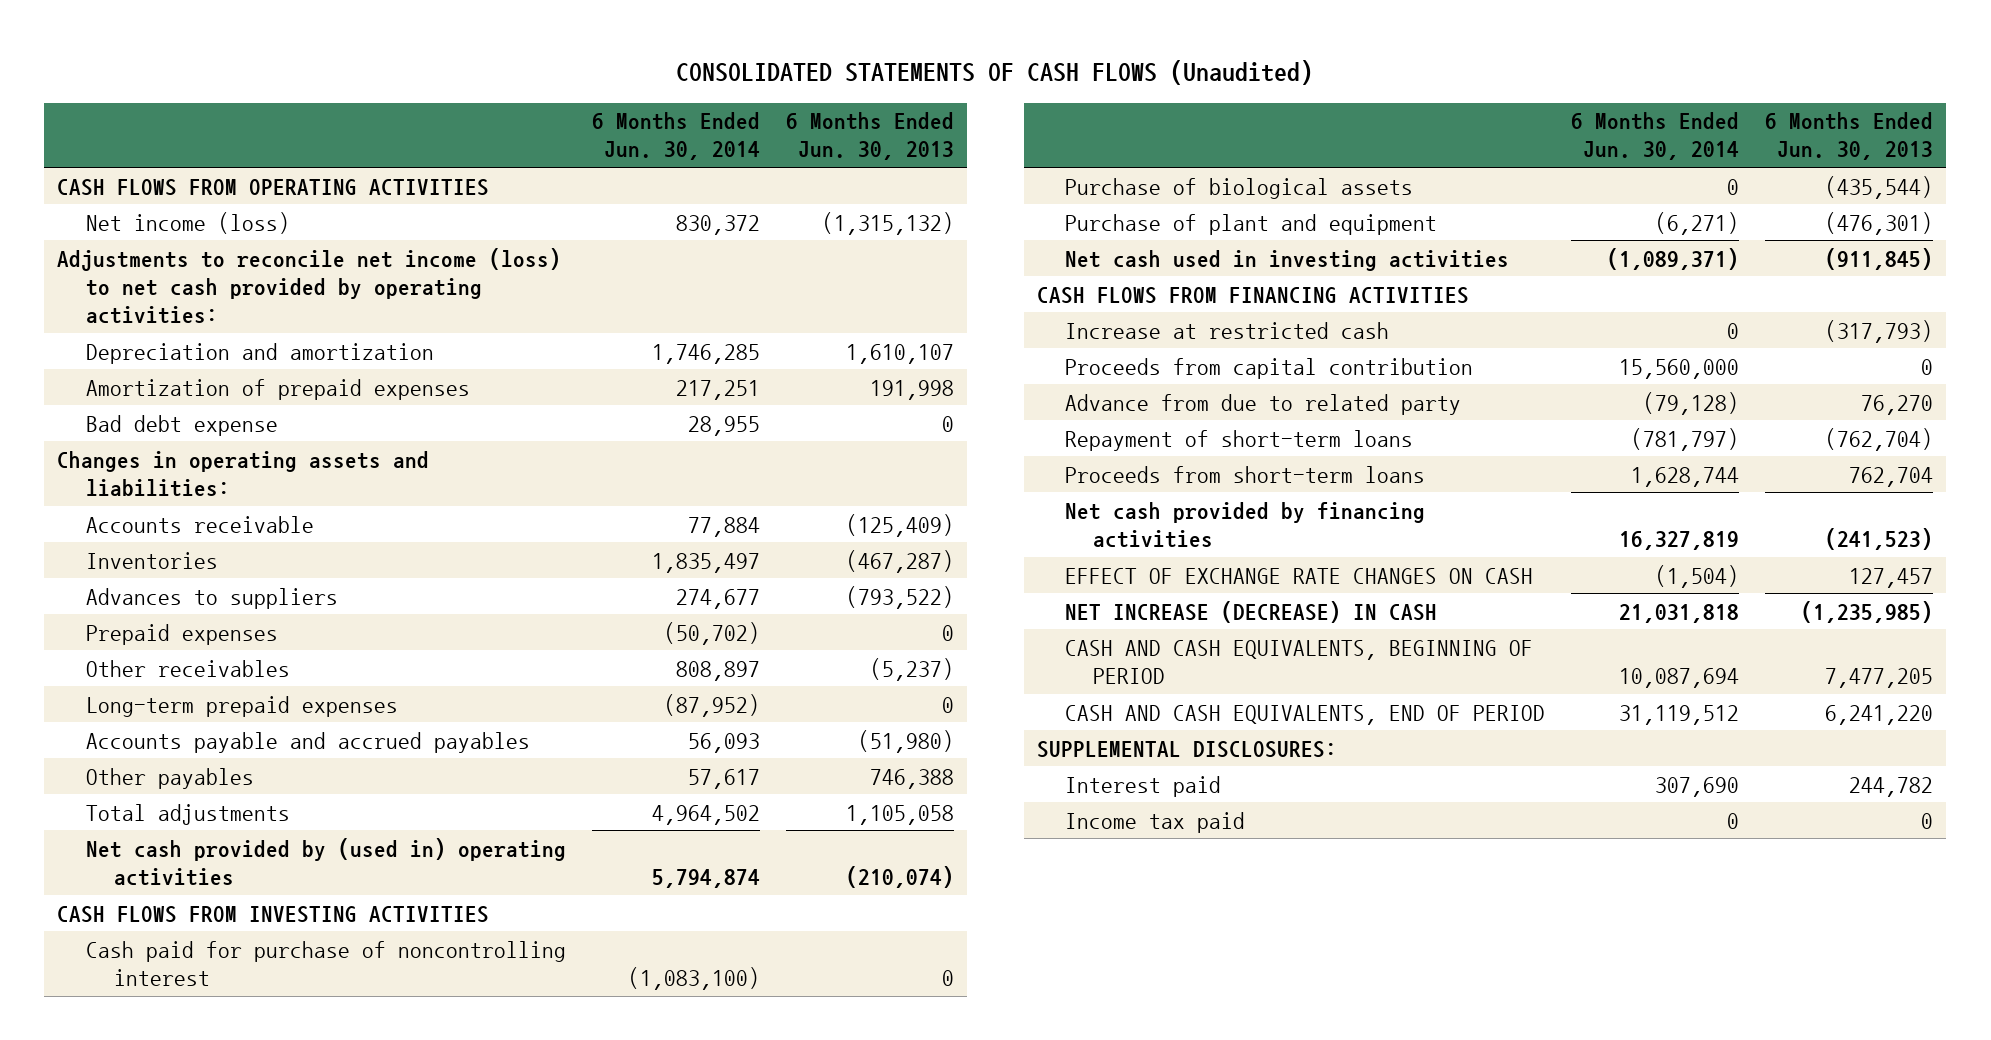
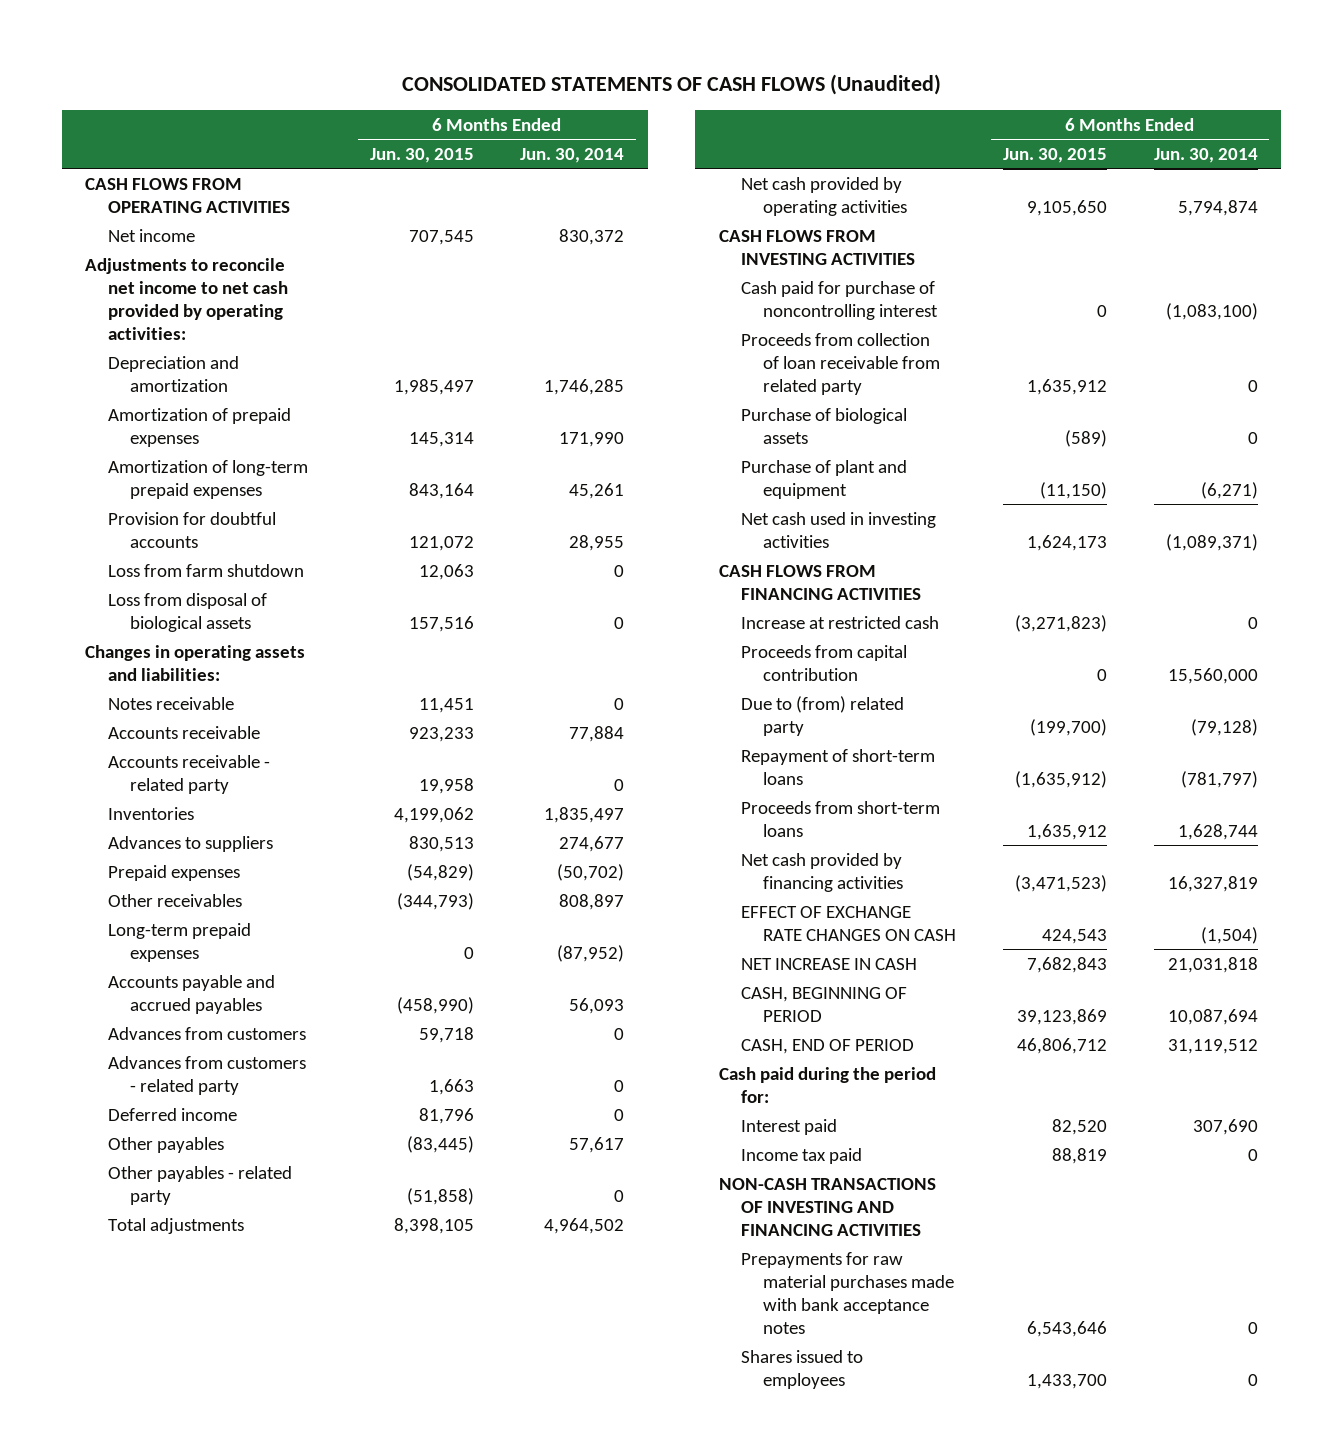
[785,112,954,161] 6 Months Ended Jun. 30, 2013 -> none
none -> [369,147,474,163] Jun. 30, 2015
[85,211,290,234] Net income (loss) -> [107,228,195,242] Net income
[57,247,562,324] Adjustments to reconcile net income (loss) to net cash provided by operating activities: -> [85,257,288,341] Adjustments to reconcile net income to net cash provided by operating activities:
[675,379,760,400] 217,251 -> [559,431,625,447] 171,990
none -> [107,459,308,499] Amortization of long-term prepaid expenses
[85,414,278,436] Bad debt expense -> [107,511,276,548] Provision for doubtful accounts
none -> [107,563,304,577] Loss from farm shutdown
none -> [107,592,267,632] Loss from disposal of biological assets
none -> [107,696,234,710] Notes receivable
none -> [107,754,270,794] Accounts receivable - related party
none -> [107,1026,306,1040] Advances from customers
none -> [107,1055,306,1095] Advances from customers - related party
none -> [107,1107,237,1121] Deferred income
none -> [107,1165,292,1205] Other payables - related party
[85,837,566,886] Net cash provided by (used in) operating activities -> [740,176,907,216] Net cash provided by operating activities
none -> [740,332,940,395] Proceeds from collection of loan receivable from related party
[1065,393,1462,415] Advance from due to related party -> [740,695,904,736] Due to (from) related party
[1036,740,1337,758] SUPPLEMENTAL DISCLOSURES: -> none
[1065,600,1438,623] NET INCREASE (DECREASE) IN CASH -> [740,957,917,970] NET INCREASE IN CASH
[1065,639,1534,684] CASH AND CASH EQUIVALENTS, BEGINNING OF PERIOD -> [740,986,907,1022] CASH, BEGINNING OF PERIOD
[1065,704,1546,725] CASH AND CASH EQUIVALENTS, END OF PERIOD -> [740,1038,914,1054] CASH, END OF PERIOD
none -> [718,1066,936,1103] Cash paid during the period for:
none -> [718,1177,936,1236] NON-CASH TRANSACTIONS OF INVESTING AND FINANCING ACTIVITIES
none -> [740,1251,954,1335] Prepayments for raw material purchases made with bank acceptance notes
none -> [740,1349,863,1389] Shares issued to employees

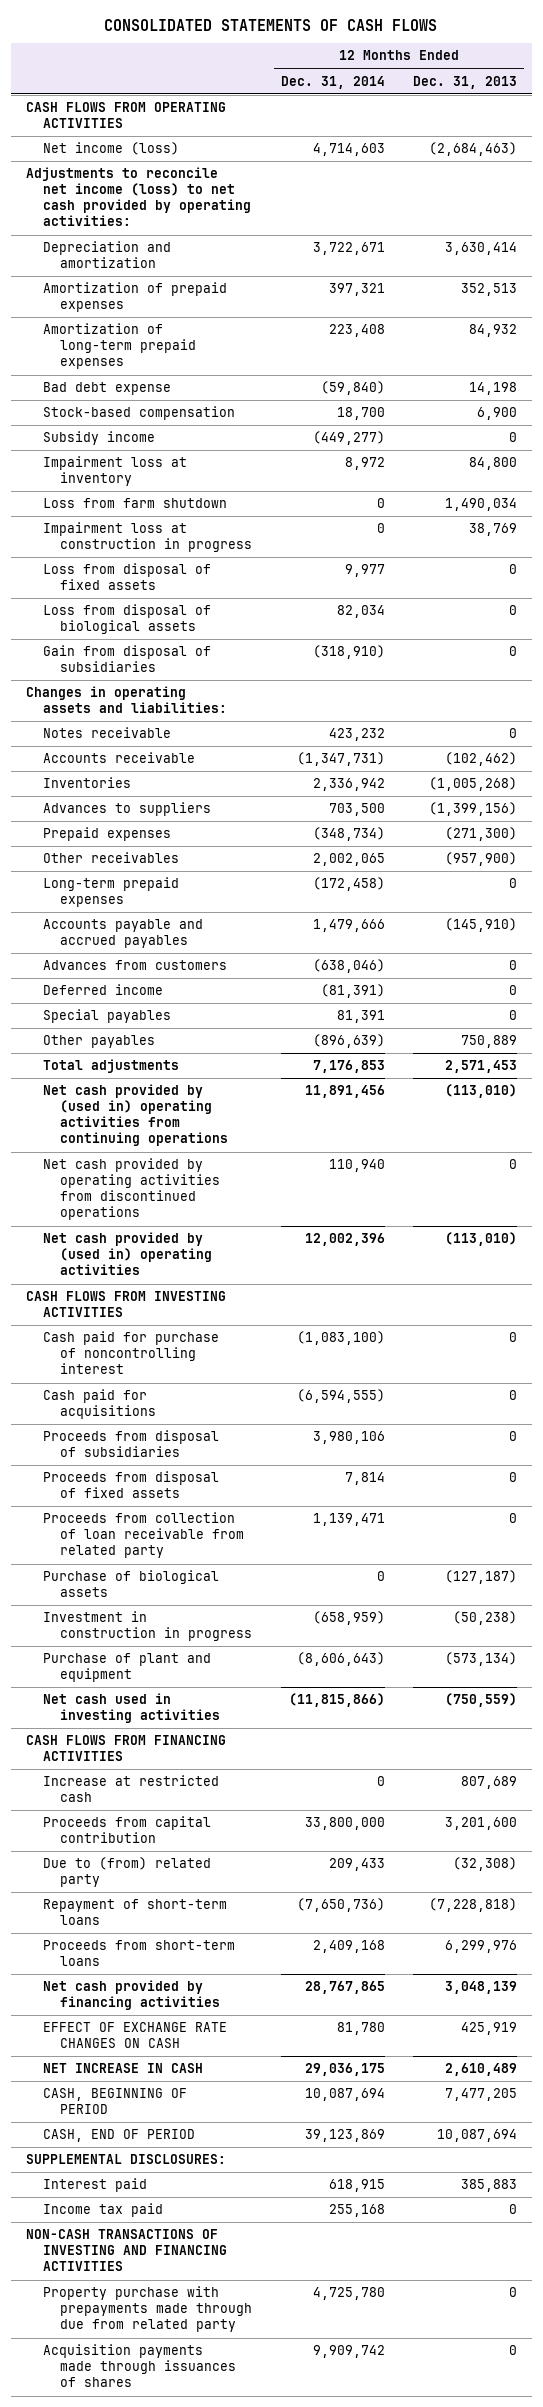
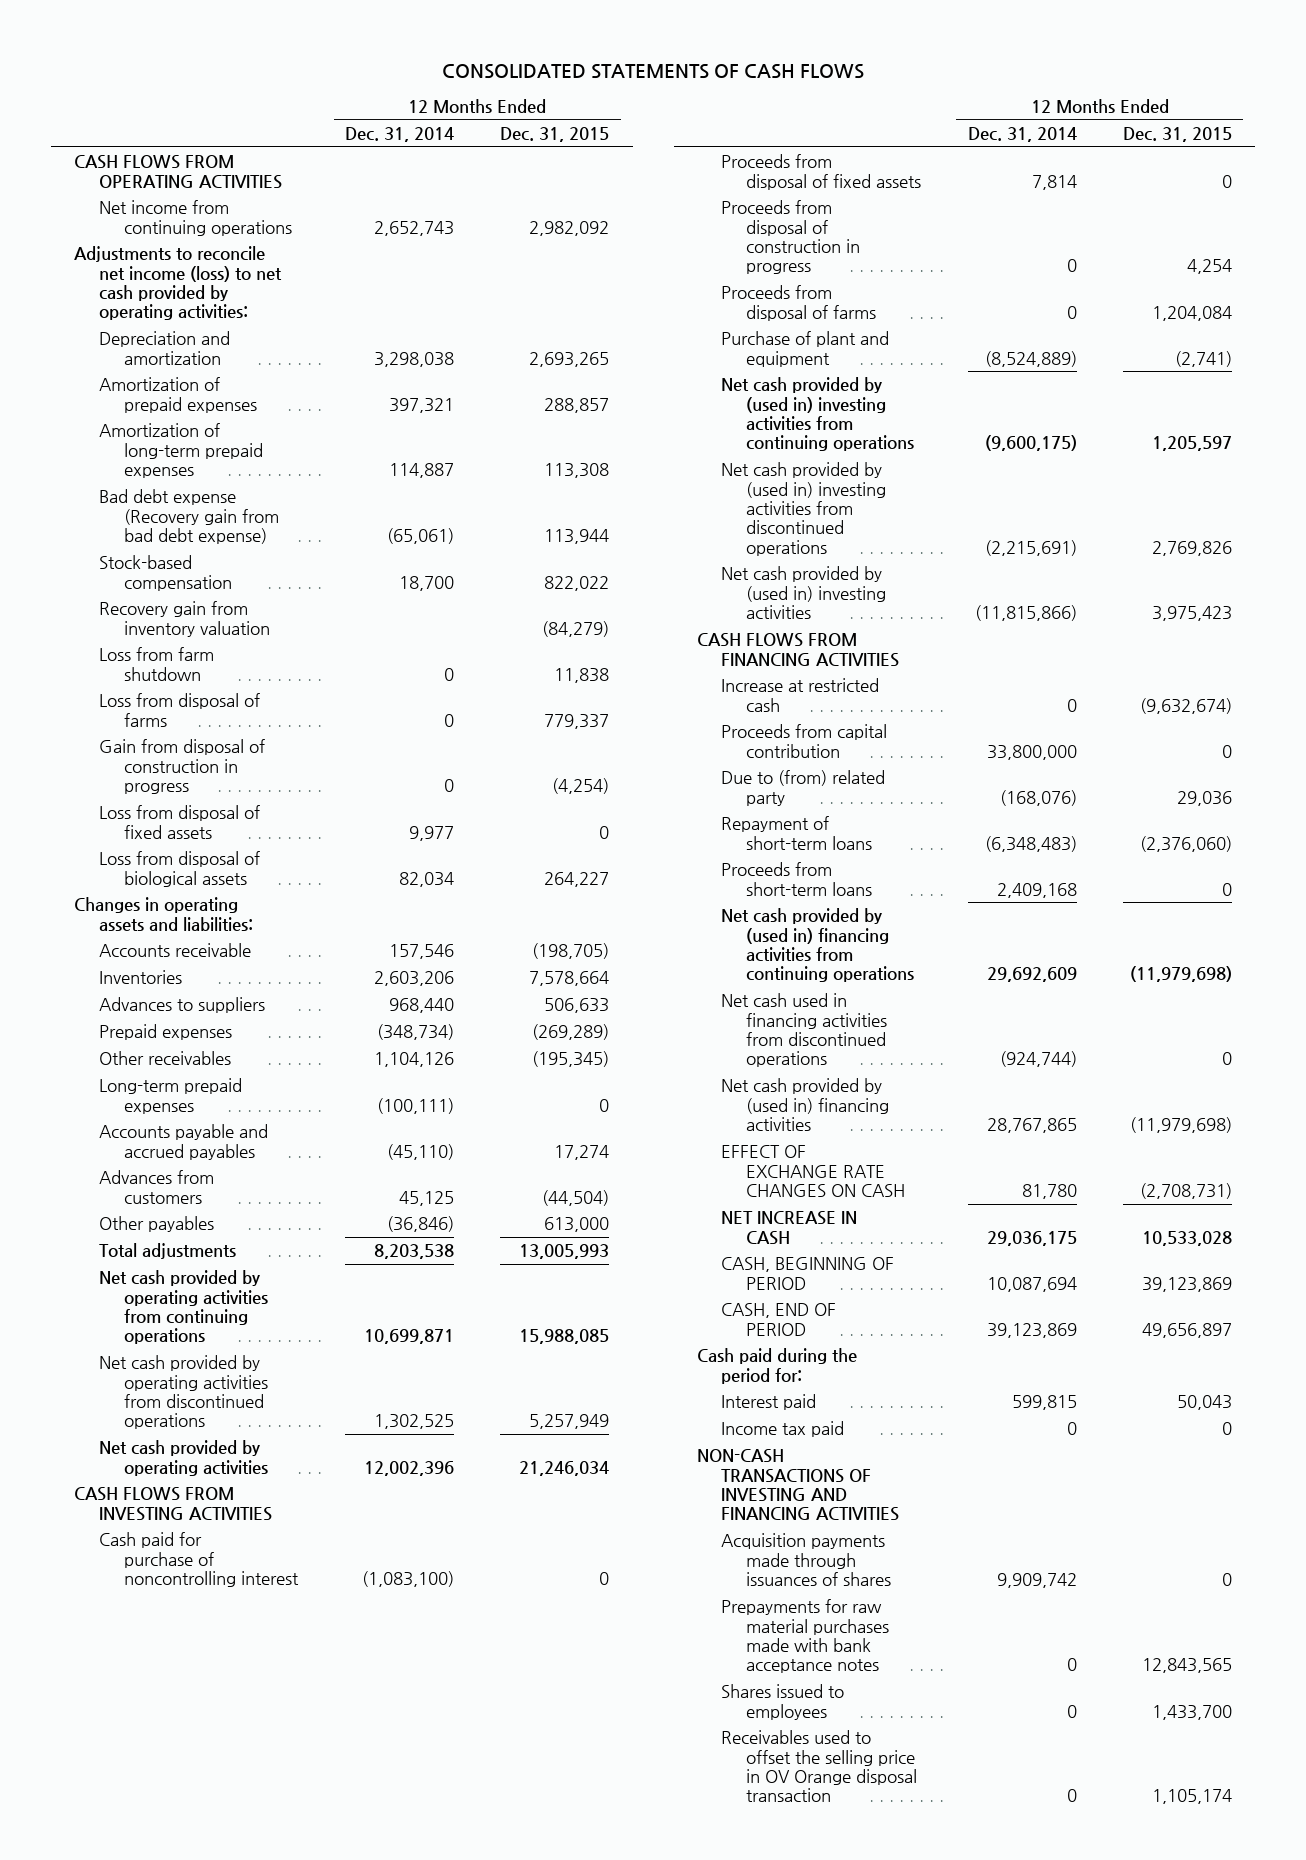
[413,75,518,89] Dec. 31, 2013 -> none
none -> [500,127,610,143] Dec. 31, 2015
[42,142,179,156] Net income (loss) -> none
none -> [99,200,293,236] Net income from continuing operations
[312,242,385,256] 3,722,671 -> [374,351,455,367] 3,298,038
[328,324,385,338] 223,408 -> [389,462,455,478] 114,887
[42,382,171,396] Bad debt expense -> [99,489,280,544] Bad debt expense (Recovery gain from bad debt expense)
[320,381,385,396] (59,840) -> [387,527,455,544] (65,061)
[42,431,155,446] Subsidy income -> none
[42,456,187,487] Impairment loss at inventory -> none
none -> [99,601,271,637] Recovery gain from inventory valuation
none -> [99,693,261,727] Loss from disposal of farms
[42,522,253,553] Impairment loss at construction in progress -> [99,739,266,794] Gain from disposal of construction in progress
[42,645,211,673] Gain from disposal of subsidiaries -> none
[42,727,171,739] Notes receivable -> none
[296,752,385,767] (1,347,731) -> [389,944,455,960] 157,546
[312,778,385,792] 2,336,942 -> [374,971,455,987] 2,603,206
[328,803,385,817] 703,500 -> [389,998,455,1014] 968,440
[42,984,163,996] Deferred income -> none
[42,1009,171,1024] Special payables -> none
[312,853,385,867] 2,002,065 -> [374,1052,455,1068] 1,104,126
[312,877,385,892] (172,458) -> [377,1097,455,1114] (100,111)
[312,919,385,933] 1,479,666 -> [387,1143,455,1160] (45,110)
[312,959,385,974] (638,046) -> [399,1190,455,1206] 45,125
[312,1034,385,1049] (896,639) -> [387,1216,455,1233] (36,846)
[312,1060,385,1074] 7,176,853 -> [374,1244,455,1260] 8,203,538
[42,1084,229,1147] Net cash provided by (used in) operating activities from continuing operations -> [99,1270,269,1345] Net cash provided by operating activities from continuing operations
[304,1085,385,1099] 11,891,456 -> [364,1329,455,1345] 10,699,871
[328,1159,385,1173] 110,940 -> [374,1414,455,1430] 1,302,525
[42,1232,213,1276] Net cash provided by (used in) operating activities -> [99,1440,269,1476] Net cash provided by operating activities
[42,1389,157,1420] Cash paid for acquisitions -> none
[42,1430,219,1458] Proceeds from disposal of subsidiaries -> none
[42,1512,245,1559] Proceeds from collection of loan receivable from related party -> none
[42,1570,219,1598] Purchase of biological assets -> none
[42,1611,253,1642] Investment in construction in progress -> none
none -> [721,200,861,275] Proceeds from disposal of construction in progress
none -> [721,285,877,321] Proceeds from disposal of farms
[296,1652,385,1667] (8,606,643) -> [984,350,1077,367] (8,524,889)
[42,1693,221,1724] Net cash used in investing activities -> [721,377,915,452] Net cash provided by (used in) investing activities from continuing operations
[288,1693,385,1708] (11,815,866) -> [984,435,1077,452] (9,600,175)
none -> [721,462,887,556] Net cash provided by (used in) investing activities from discontinued operations
none -> [721,566,887,619] Net cash provided by (used in) investing activities
[328,1858,385,1872] 209,433 -> [999,789,1077,806] (168,076)
[296,1898,385,1913] (7,650,736) -> [984,835,1077,852] (6,348,483)
[42,1980,221,2011] Net cash provided by financing activities -> [721,908,915,983] Net cash provided by (used in) financing activities from continuing operations
[304,1981,385,1995] 28,767,865 -> [986,967,1077,983] 29,692,609
none -> [721,993,888,1068] Net cash used in financing activities from discontinued operations
none -> [721,1078,890,1131] Net cash provided by (used in) financing activities
[25,2154,226,2165] SUPPLEMENTAL DISCLOSURES: -> none
none -> [696,1348,857,1384] Cash paid during the period for:
[328,2179,385,2193] 618,915 -> [1011,1395,1077,1411] 599,815
[328,2204,385,2218] 255,168 -> [1066,1422,1077,1436] 0
[42,2286,253,2333] Property purchase with prepayments made through due from related party -> none
none -> [721,1599,890,1674] Prepayments for raw material purchases made with bank acceptance notes
none -> [721,1684,845,1720] Shares issued to employees
none -> [721,1730,918,1803] Receivables used to offset the selling price in OV Orange disposal transaction

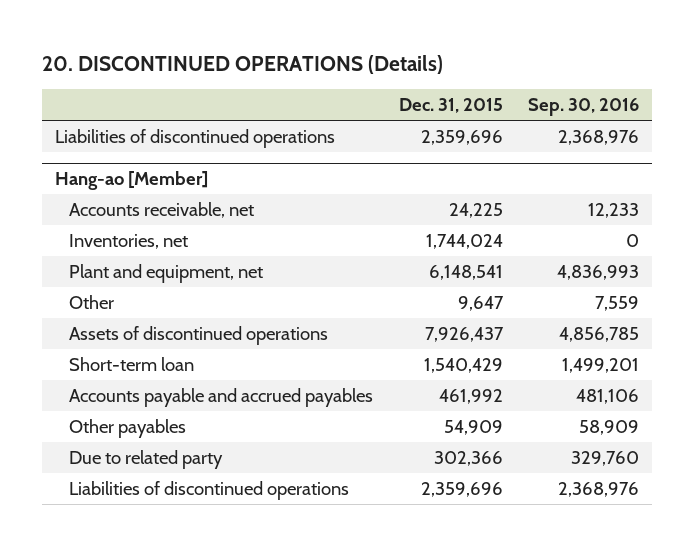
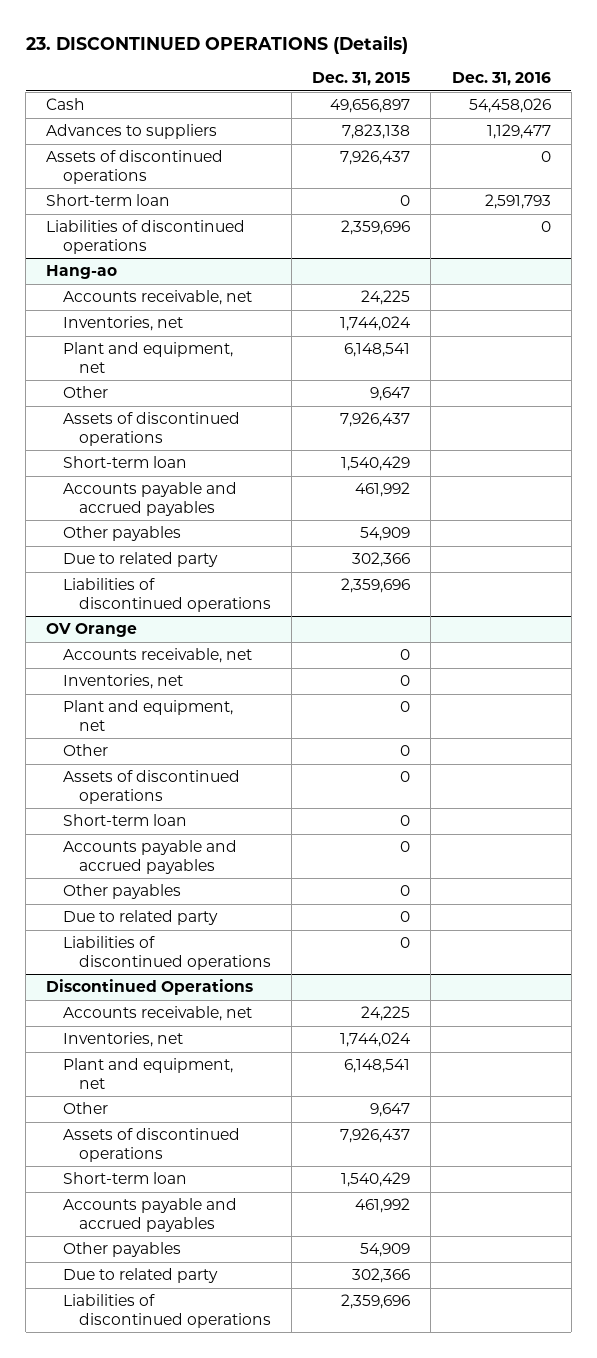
[42,54,444,74] 20. DISCONTINUED OPERATIONS (Details) -> [25,34,408,54] 23. DISCONTINUED OPERATIONS (Details)
[528,98,640,117] Sep. 30, 2016 -> none
none -> [451,72,551,87] Dec. 31, 2016
none -> [46,98,86,111] Cash
none -> [46,124,218,140] Advances to suppliers
none -> [46,150,224,184] Assets of discontinued operations
none -> [46,194,171,207] Short-term loan
[55,171,209,191] Hang-ao [Member] -> [46,265,118,280] Hang-ao
none -> [46,623,138,638] OV Orange
none -> [62,648,252,664] Accounts receivable, net
none -> [62,674,183,690] Inventories, net
none -> [62,700,233,731] Plant and equipment, net
none -> [62,744,108,757] Other
none -> [62,770,240,804] Assets of discontinued operations
none -> [62,814,187,827] Short-term loan
none -> [62,840,237,874] Accounts payable and accrued payables
none -> [62,884,181,900] Other payables
none -> [62,910,218,926] Due to related party
none -> [62,936,272,970] Liabilities of discontinued operations
none -> [46,979,254,996] Discontinued Operations
none -> [62,1006,252,1022] Accounts receivable, net
none -> [62,1032,183,1048] Inventories, net
none -> [62,1058,233,1089] Plant and equipment, net
none -> [62,1102,108,1115] Other
none -> [62,1128,240,1162] Assets of discontinued operations
none -> [62,1172,187,1185] Short-term loan
none -> [62,1198,237,1232] Accounts payable and accrued payables
none -> [62,1242,181,1258] Other payables
none -> [62,1268,218,1284] Due to related party
none -> [62,1294,272,1328] Liabilities of discontinued operations

